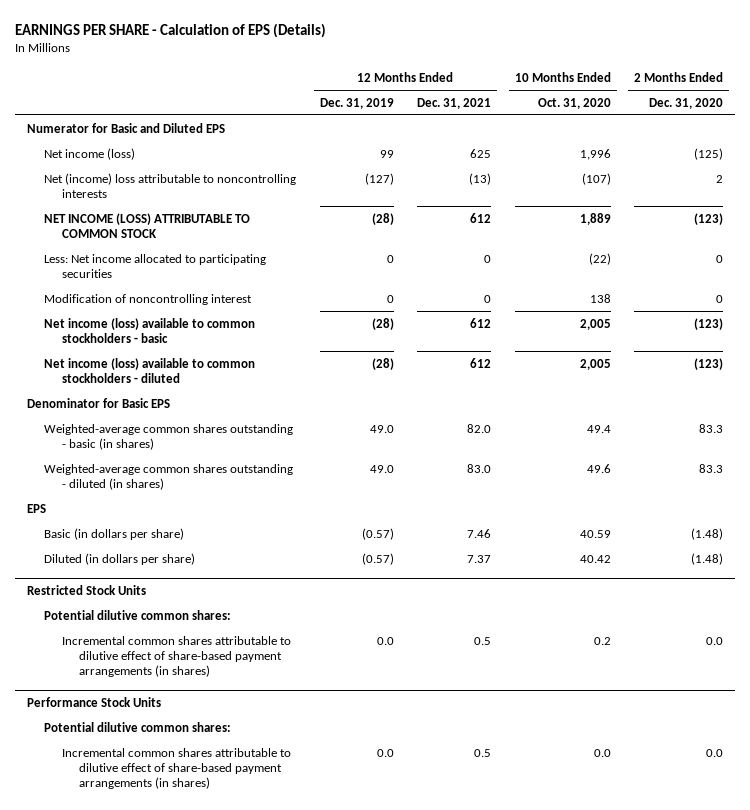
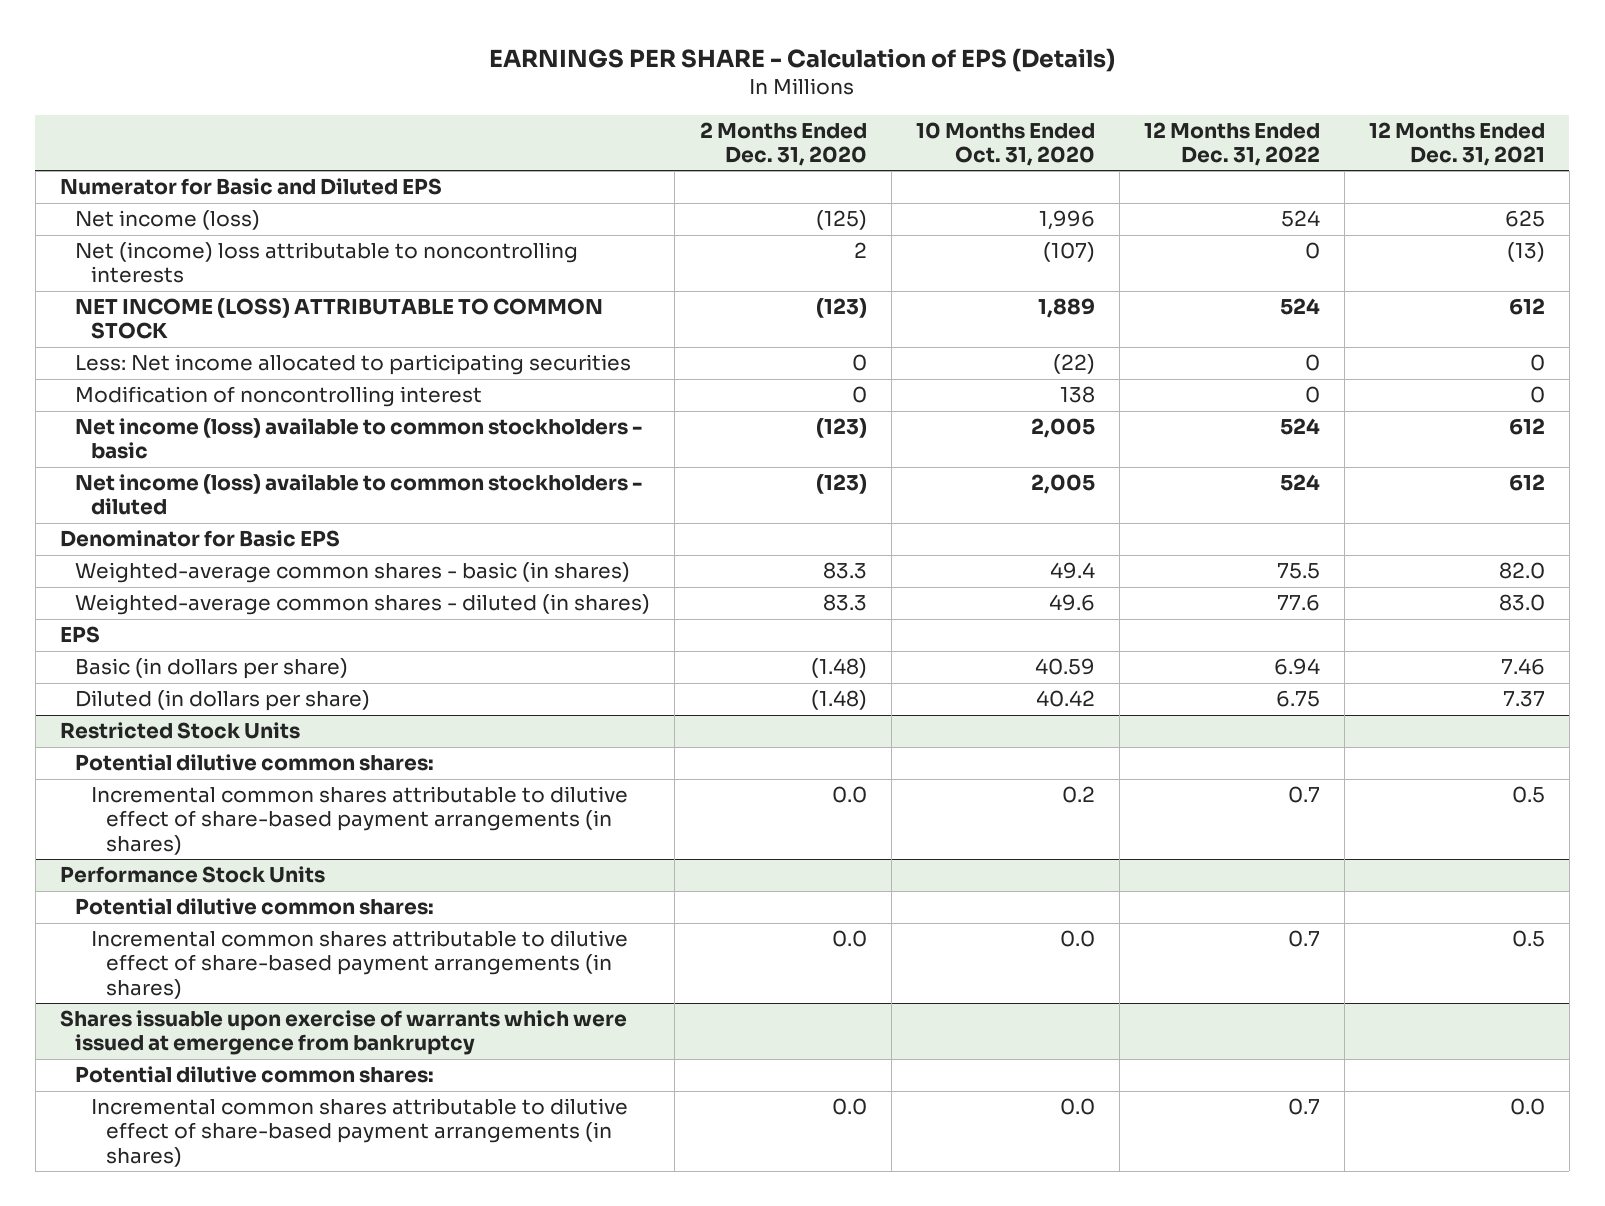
[319,97,394,109] Dec. 31, 2019 -> none
none -> [1143,121,1320,167] 12 Months Ended Dec. 31, 2022
[44,423,294,450] Weighted-average common shares outstanding - basic (in shares) -> [75,562,631,584] Weighted-average common shares - basic (in shares)
[44,463,294,490] Weighted-average common shares outstanding - diluted (in shares) -> [75,594,651,616] Weighted-average common shares - diluted (in shares)
none -> [59,1010,627,1056] Shares issuable upon exercise of warrants which were issued at emergence from bankruptcy
none -> [75,1066,435,1084] Potential dilutive common shares:
none -> [90,1098,628,1167] Incremental common shares attributable to dilutive effect of share-based payment arrangements (in shares)

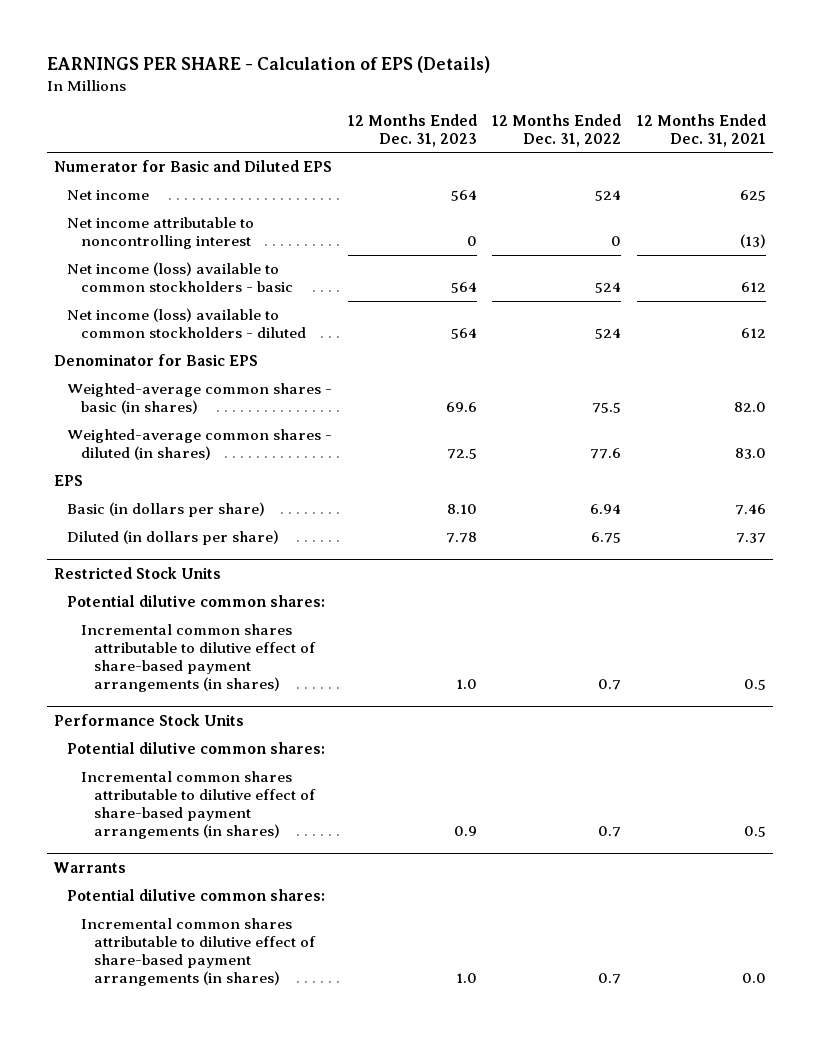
[699,121,867,167] 2 Months Ended Dec. 31, 2020 -> none
[915,121,1095,167] 10 Months Ended Oct. 31, 2020 -> none
none -> [347,113,477,147] 12 Months Ended Dec. 31, 2023
[75,298,604,340] NET INCOME (LOSS) ATTRIBUTABLE TO COMMON STOCK -> none
[75,354,632,376] Less: Net income allocated to participating securities -> none
[75,386,483,408] Modification of noncontrolling interest -> none
[75,210,261,231] Net income (loss) -> [67,190,150,201] Net income
[75,242,579,284] Net (income) loss attributable to noncontrolling interests -> [67,217,255,250] Net income attributable to noncontrolling interest
[59,1010,627,1056] Shares issuable upon exercise of warrants which were issued at emergence from bankruptcy -> [54,862,127,874] Warrants

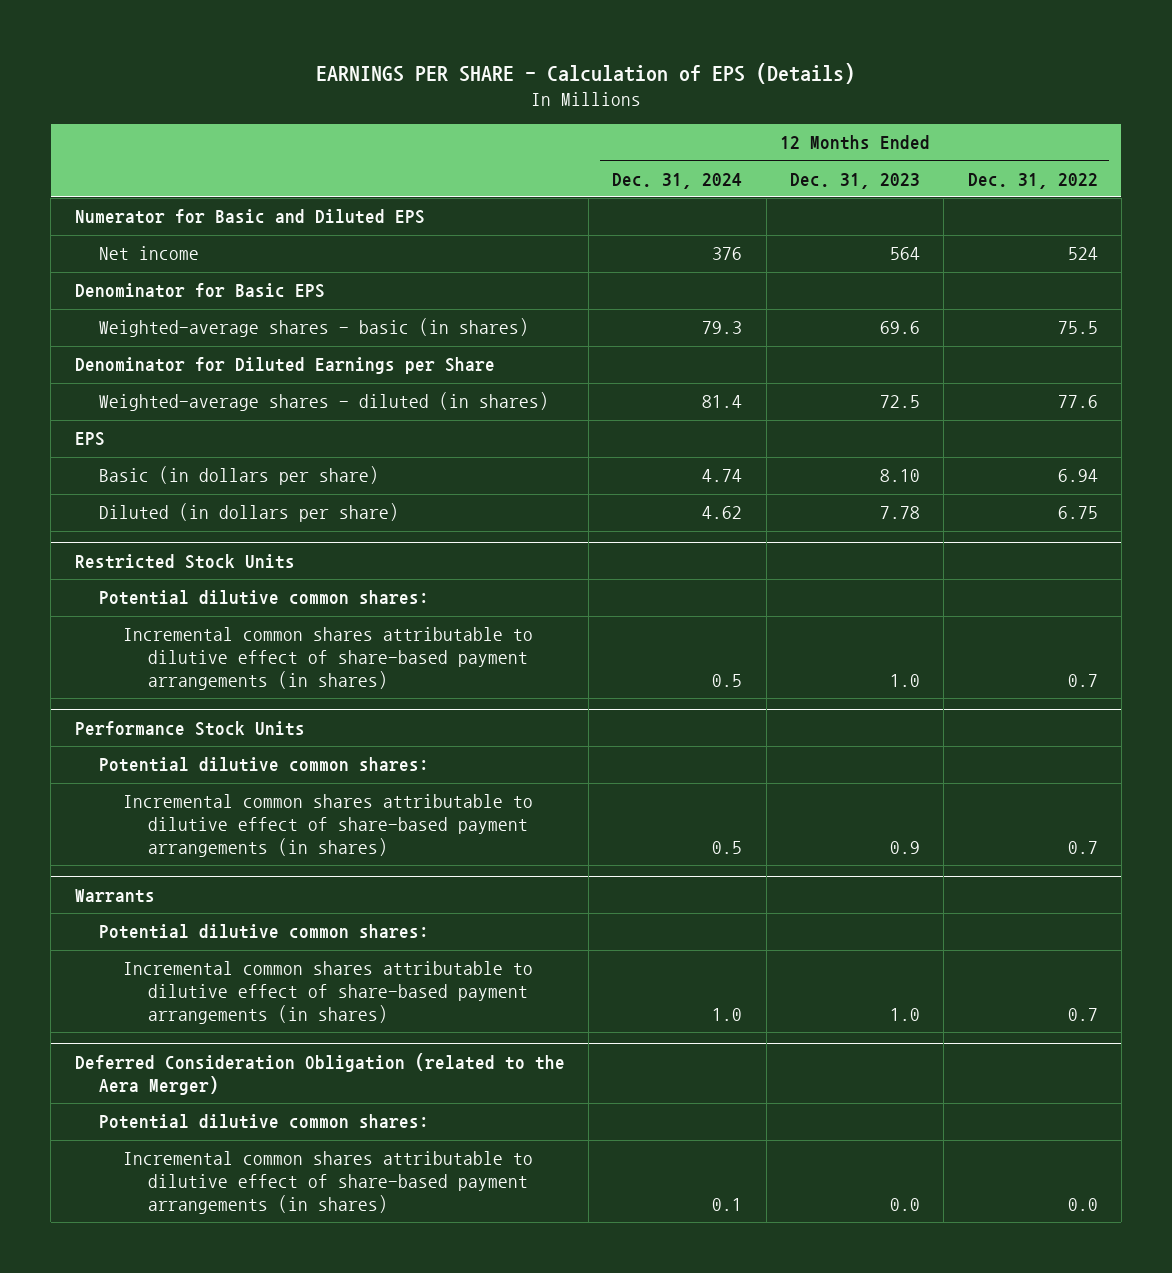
[636,113,766,147] 12 Months Ended Dec. 31, 2021 -> none
none -> [612,172,743,189] Dec. 31, 2024
[67,217,255,250] Net income attributable to noncontrolling interest -> none
[67,262,293,293] Net income (loss) available to common stockholders - basic -> none
[67,308,306,339] Net income (loss) available to common stockholders - diluted -> none
[67,383,333,415] Weighted-average common shares - basic (in shares) -> [99,318,530,338] Weighted-average shares - basic (in shares)
none -> [74,357,495,375] Denominator for Diluted Earnings per Share
[67,429,333,461] Weighted-average common shares - diluted (in shares) -> [99,392,550,412] Weighted-average shares - diluted (in shares)
none -> [74,1052,565,1095] Deferred Consideration Obligation (related to the Aera Merger)
none -> [99,1114,430,1130] Potential dilutive common shares:
none -> [123,1151,534,1214] Incremental common shares attributable to dilutive effect of share-based payment arrangements (in shares)

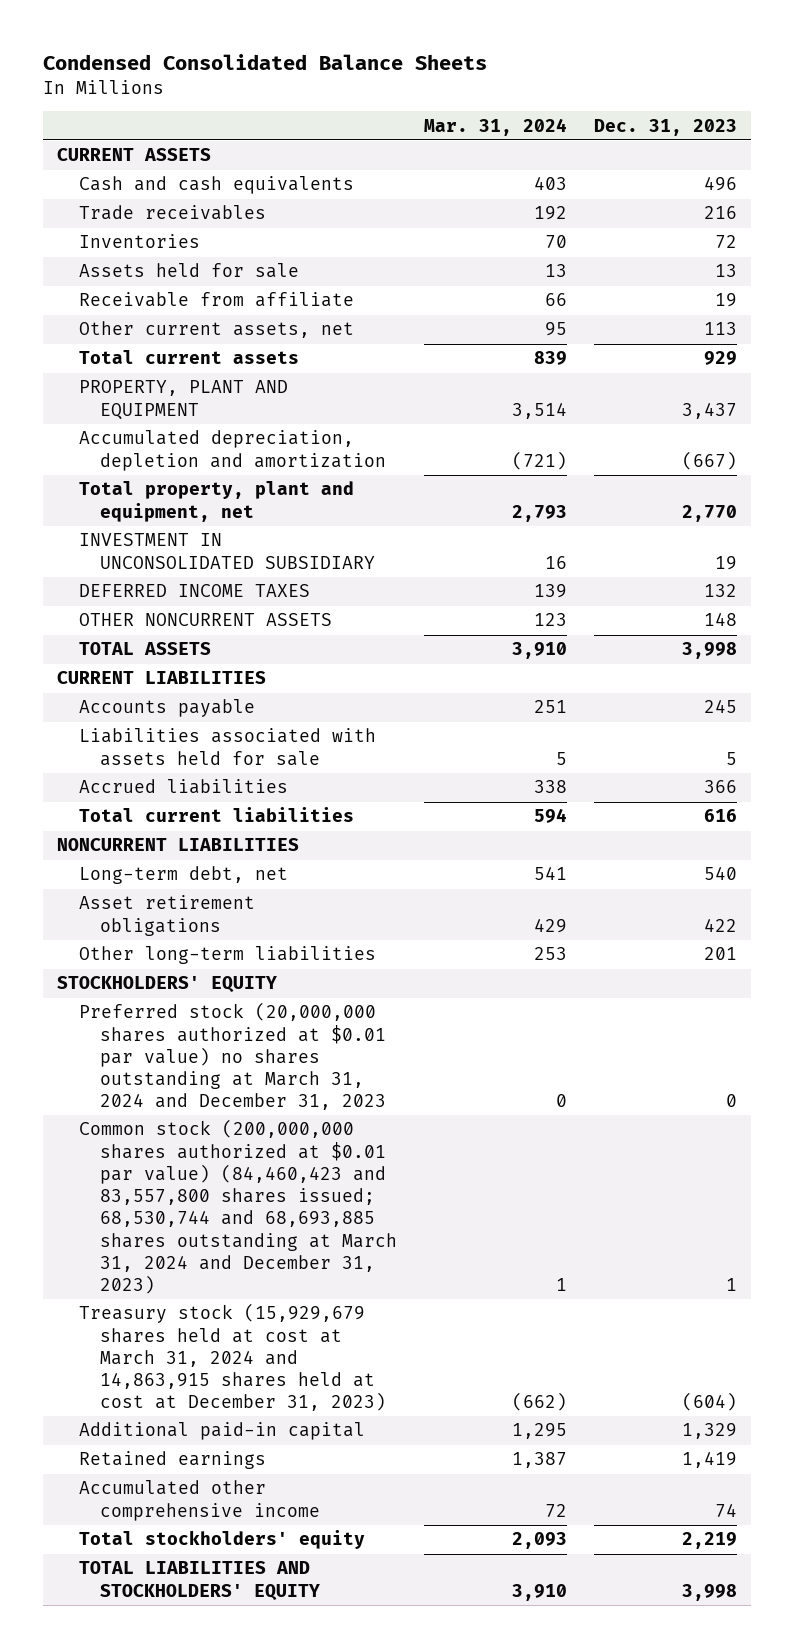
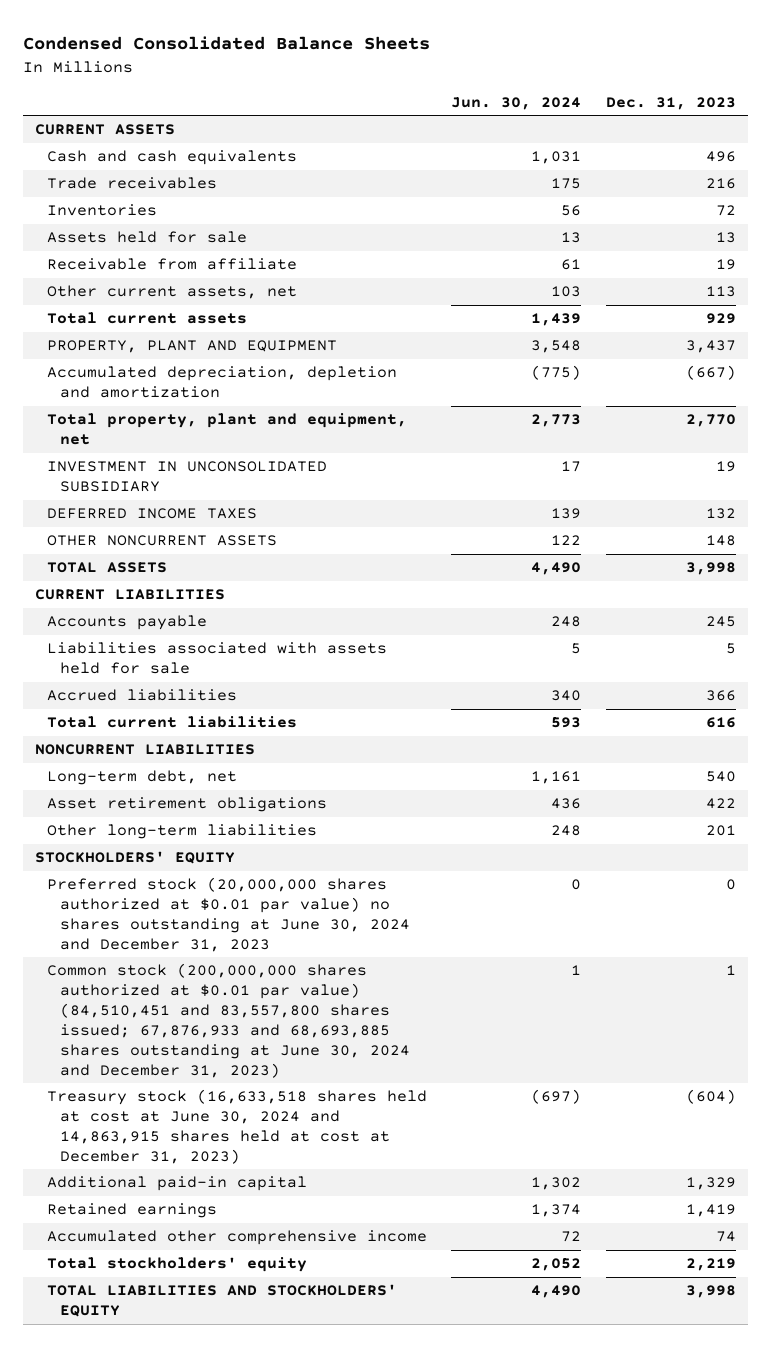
[424,117,568,136] Mar. 31, 2024 -> none
none -> [451,96,582,110] Jun. 30, 2024
[78,1002,387,1111] Preferred stock (20,000,000 shares authorized at $0.01 par value) no shares outstanding at March 31, 2024 and December 31, 2023 -> [47,877,410,952] Preferred stock (20,000,000 shares authorized at $0.01 par value) no shares outstanding at June 30, 2024 and December 31, 2023
[78,1119,398,1294] Common stock (200,000,000 shares authorized at $0.01 par value) (84,460,423 and 83,557,800 shares issued; 68,530,744 and 68,693,885 shares outstanding at March 31, 2024 and December 31, 2023) -> [47,963,410,1078] Common stock (200,000,000 shares authorized at $0.01 par value) (84,510,451 and 83,557,800 shares issued; 67,876,933 and 68,693,885 shares outstanding at June 30, 2024 and December 31, 2023)
[78,1303,387,1412] Treasury stock (15,929,679 shares held at cost at March 31, 2024 and 14,863,915 shares held at cost at December 31, 2023) -> [47,1089,428,1164] Treasury stock (16,633,518 shares held at cost at June 30, 2024 and 14,863,915 shares held at cost at December 31, 2023)

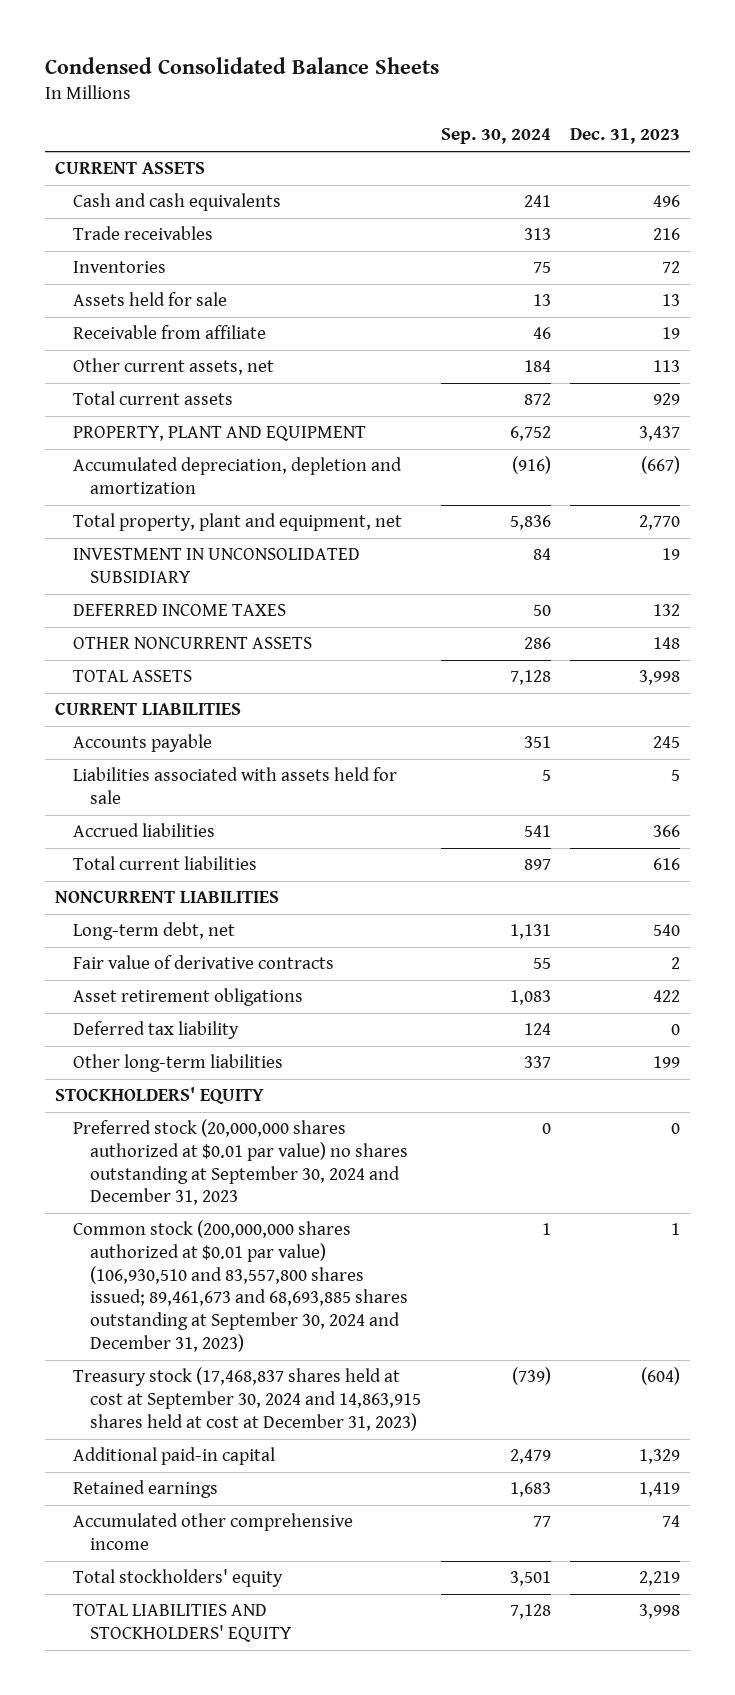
[451,96,582,110] Jun. 30, 2024 -> none
none -> [440,128,551,145] Sep. 30, 2024
none -> [72,955,334,970] Fair value of derivative contracts
none -> [72,1021,239,1040] Deferred tax liability
[705,825,736,837] 201 -> [653,1056,681,1069] 199
[47,877,410,952] Preferred stock (20,000,000 shares authorized at $0.01 par value) no shares outstanding at June 30, 2024 and December 31, 2023 -> [72,1119,409,1206] Preferred stock (20,000,000 shares authorized at $0.01 par value) no shares outstanding at September 30, 2024 and December 31, 2023
[47,963,410,1078] Common stock (200,000,000 shares authorized at $0.01 par value) (84,510,451 and 83,557,800 shares issued; 67,876,933 and 68,693,885 shares outstanding at June 30, 2024 and December 31, 2023) -> [72,1220,409,1352] Common stock (200,000,000 shares authorized at $0.01 par value) (106,930,510 and 83,557,800 shares issued; 89,461,673 and 68,693,885 shares outstanding at September 30, 2024 and December 31, 2023)
[47,1089,428,1164] Treasury stock (16,633,518 shares held at cost at June 30, 2024 and 14,863,915 shares held at cost at December 31, 2023) -> [72,1367,422,1431] Treasury stock (17,468,837 shares held at cost at September 30, 2024 and 14,863,915 shares held at cost at December 31, 2023)

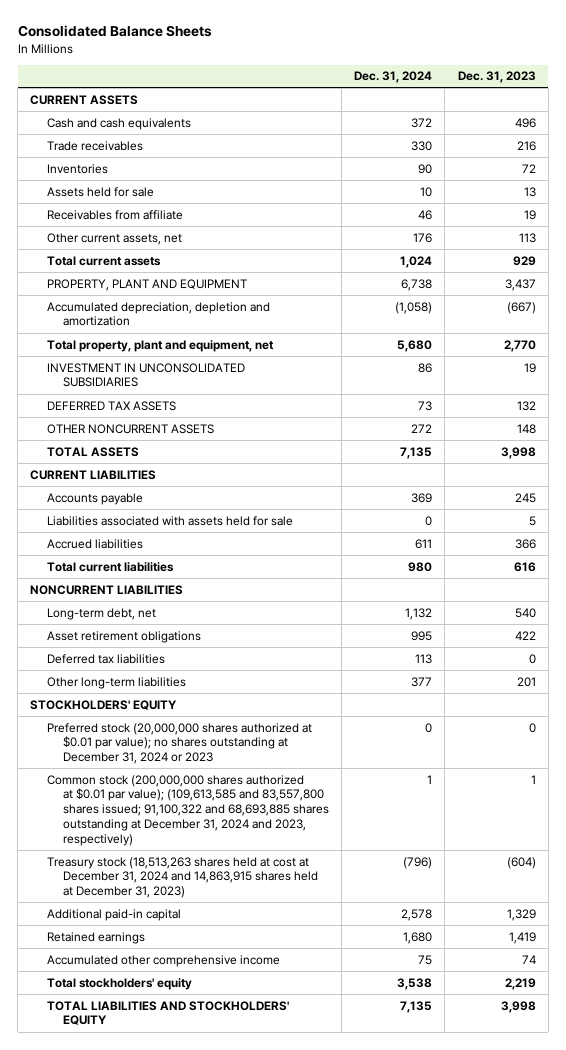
[45,57,440,75] Condensed Consolidated Balance Sheets -> [17,25,212,38] Consolidated Balance Sheets
[440,128,551,145] Sep. 30, 2024 -> none
none -> [354,71,433,84] Dec. 31, 2024
[72,325,266,340] Receivable from affiliate -> [46,209,183,220] Receivables from affiliate
[72,548,360,584] INVESTMENT IN UNCONSOLIDATED SUBSIDIARY -> [46,362,245,388] INVESTMENT IN UNCONSOLIDATED SUBSIDIARIES
[72,604,286,617] DEFERRED INCOME TAXES -> [46,400,176,411] DEFERRED TAX ASSETS
[72,955,334,970] Fair value of derivative contracts -> none
[72,1021,239,1040] Deferred tax liability -> [46,653,165,664] Deferred tax liabilities
[653,1056,681,1069] 199 -> [516,676,536,687] 201
[72,1119,409,1206] Preferred stock (20,000,000 shares authorized at $0.01 par value) no shares outstanding at September 30, 2024 and December 31, 2023 -> [46,722,312,765] Preferred stock (20,000,000 shares authorized at $0.01 par value); no shares outstanding at December 31, 2024 or 2023
[72,1220,409,1352] Common stock (200,000,000 shares authorized at $0.01 par value) (106,930,510 and 83,557,800 shares issued; 89,461,673 and 68,693,885 shares outstanding at September 30, 2024 and December 31, 2023) -> [46,774,330,846] Common stock (200,000,000 shares authorized at $0.01 par value); (109,613,585 and 83,557,800 shares issued; 91,100,322 and 68,693,885 shares outstanding at December 31, 2024 and 2023, respectively)
[72,1367,422,1431] Treasury stock (17,468,837 shares held at cost at September 30, 2024 and 14,863,915 shares held at cost at December 31, 2023) -> [46,856,319,899] Treasury stock (18,513,263 shares held at cost at December 31, 2024 and 14,863,915 shares held at December 31, 2023)

